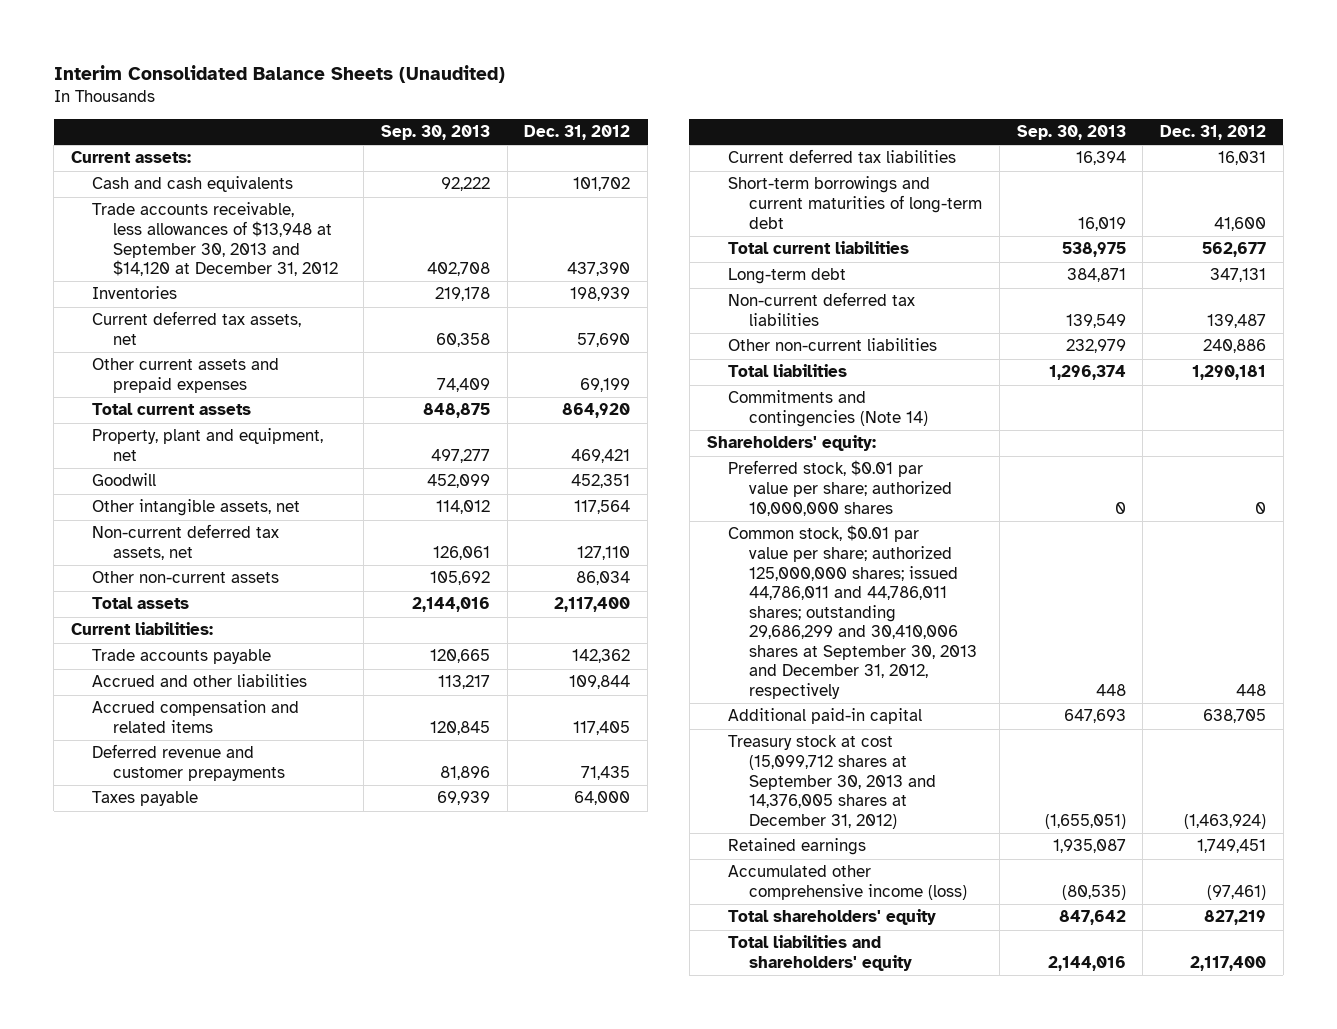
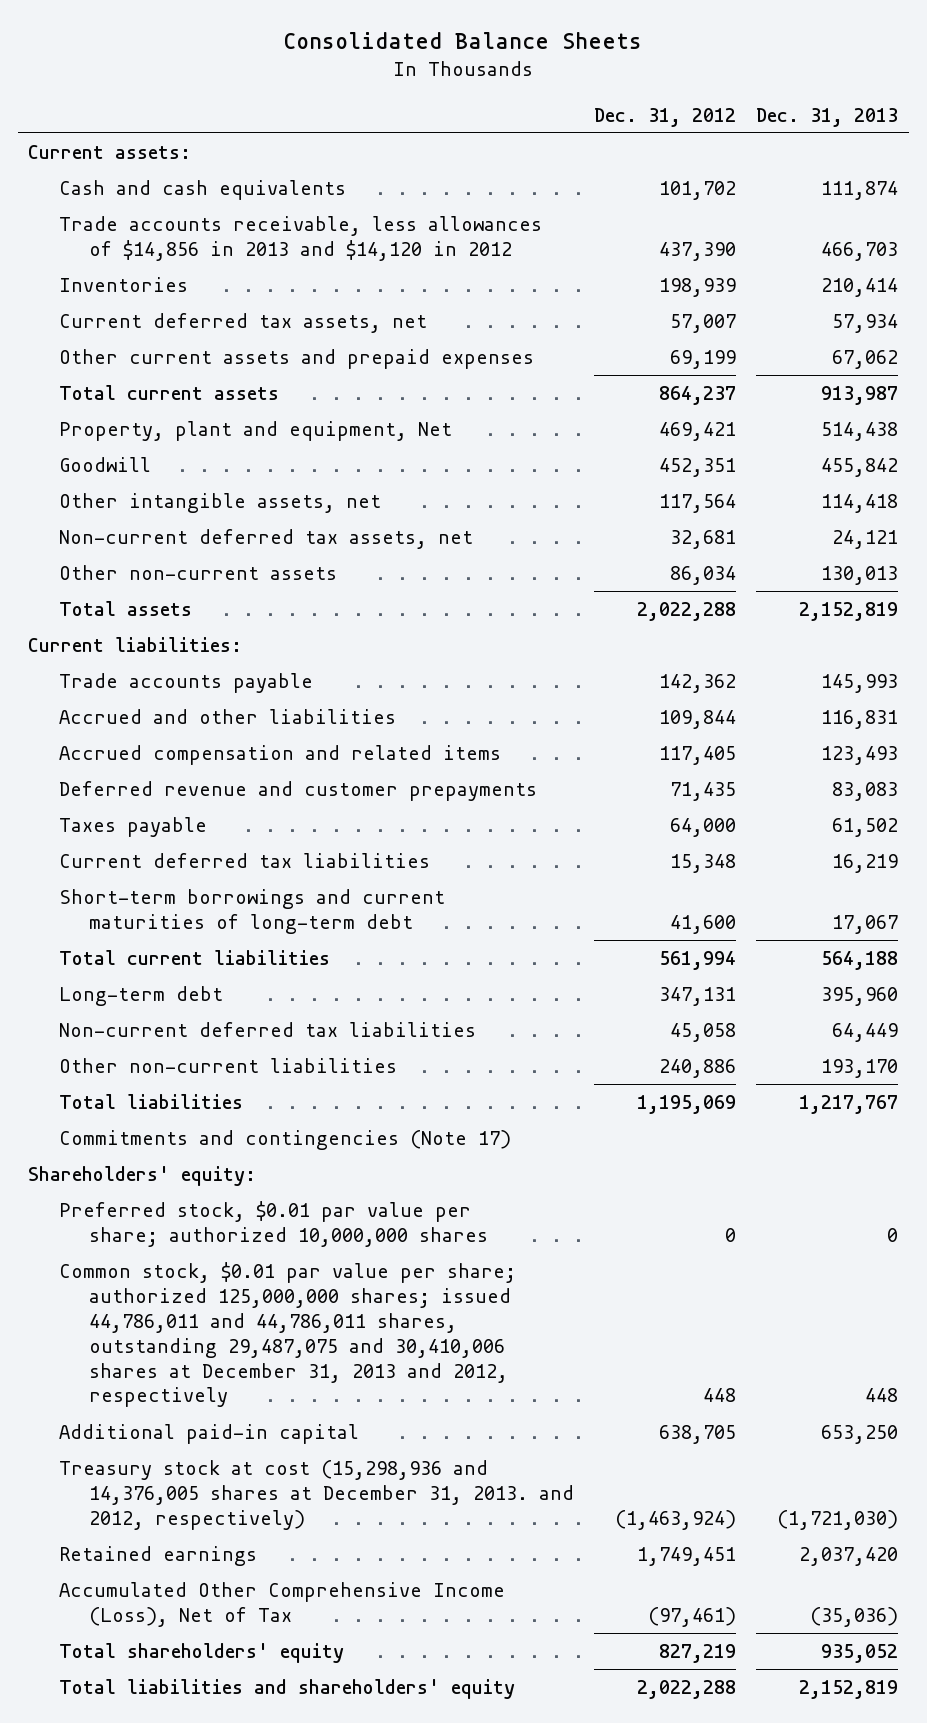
[53,64,505,83] Interim Consolidated Balance Sheets (Unaudited) -> [283,32,643,50] Consolidated Balance Sheets
[380,125,490,141] Sep. 30, 2013 -> none
none -> [756,107,899,127] Dec. 31, 2013
[92,202,339,277] Trade accounts receivable, less allowances of $13,948 at September 30, 2013 and $14,120 at December 31, 2012 -> [58,216,542,262] Trade accounts receivable, less allowances of $14,856 in 2013 and $14,120 in 2012
[577,333,631,348] 57,690 -> [670,314,737,334] 57,007
[562,403,631,419] 864,920 -> [659,386,737,406] 864,237
[92,428,324,462] Property, plant and equipment, net -> [58,421,452,442] Property, plant and equipment, Net
[577,546,631,561] 127,110 -> [670,530,737,550] 32,681
[554,597,631,613] 2,117,400 -> [637,602,737,622] 2,022,288
[1218,151,1267,166] 16,031 -> [670,854,737,874] 15,348
[1202,242,1267,258] 562,677 -> [659,951,737,971] 561,994
[1207,314,1267,329] 139,487 -> [670,1023,737,1043] 45,058
[1192,365,1267,381] 1,290,181 -> [637,1095,737,1115] 1,195,069
[727,390,929,428] Commitments and contingencies (Note 14) -> [58,1130,511,1151] Commitments and contingencies (Note 17)
[727,525,978,699] Common stock, $0.01 par value per share; authorized 125,000,000 shares; issued 44,786,011 and 44,786,011 shares; outstanding 29,686,299 and 30,410,006 shares at September 30, 2013 and December 31, 2012, respectively -> [58,1262,516,1408] Common stock, $0.01 par value per share; authorized 125,000,000 shares; issued 44,786,011 and 44,786,011 shares, outstanding 29,487,075 and 30,410,006 shares at December 31, 2013 and 2012, respectively
[727,735,937,829] Treasury stock at cost (15,099,712 shares at September 30, 2013 and 14,376,005 shares at December 31, 2012) -> [58,1460,574,1530] Treasury stock at cost (15,298,936 and 14,376,005 shares at December 31, 2013. and 2012, respectively)
[727,865,968,901] Accumulated other comprehensive income (loss) -> [58,1582,505,1628] Accumulated Other Comprehensive Income (Loss), Net of Tax
[1190,956,1267,972] 2,117,400 -> [637,1680,737,1700] 2,022,288

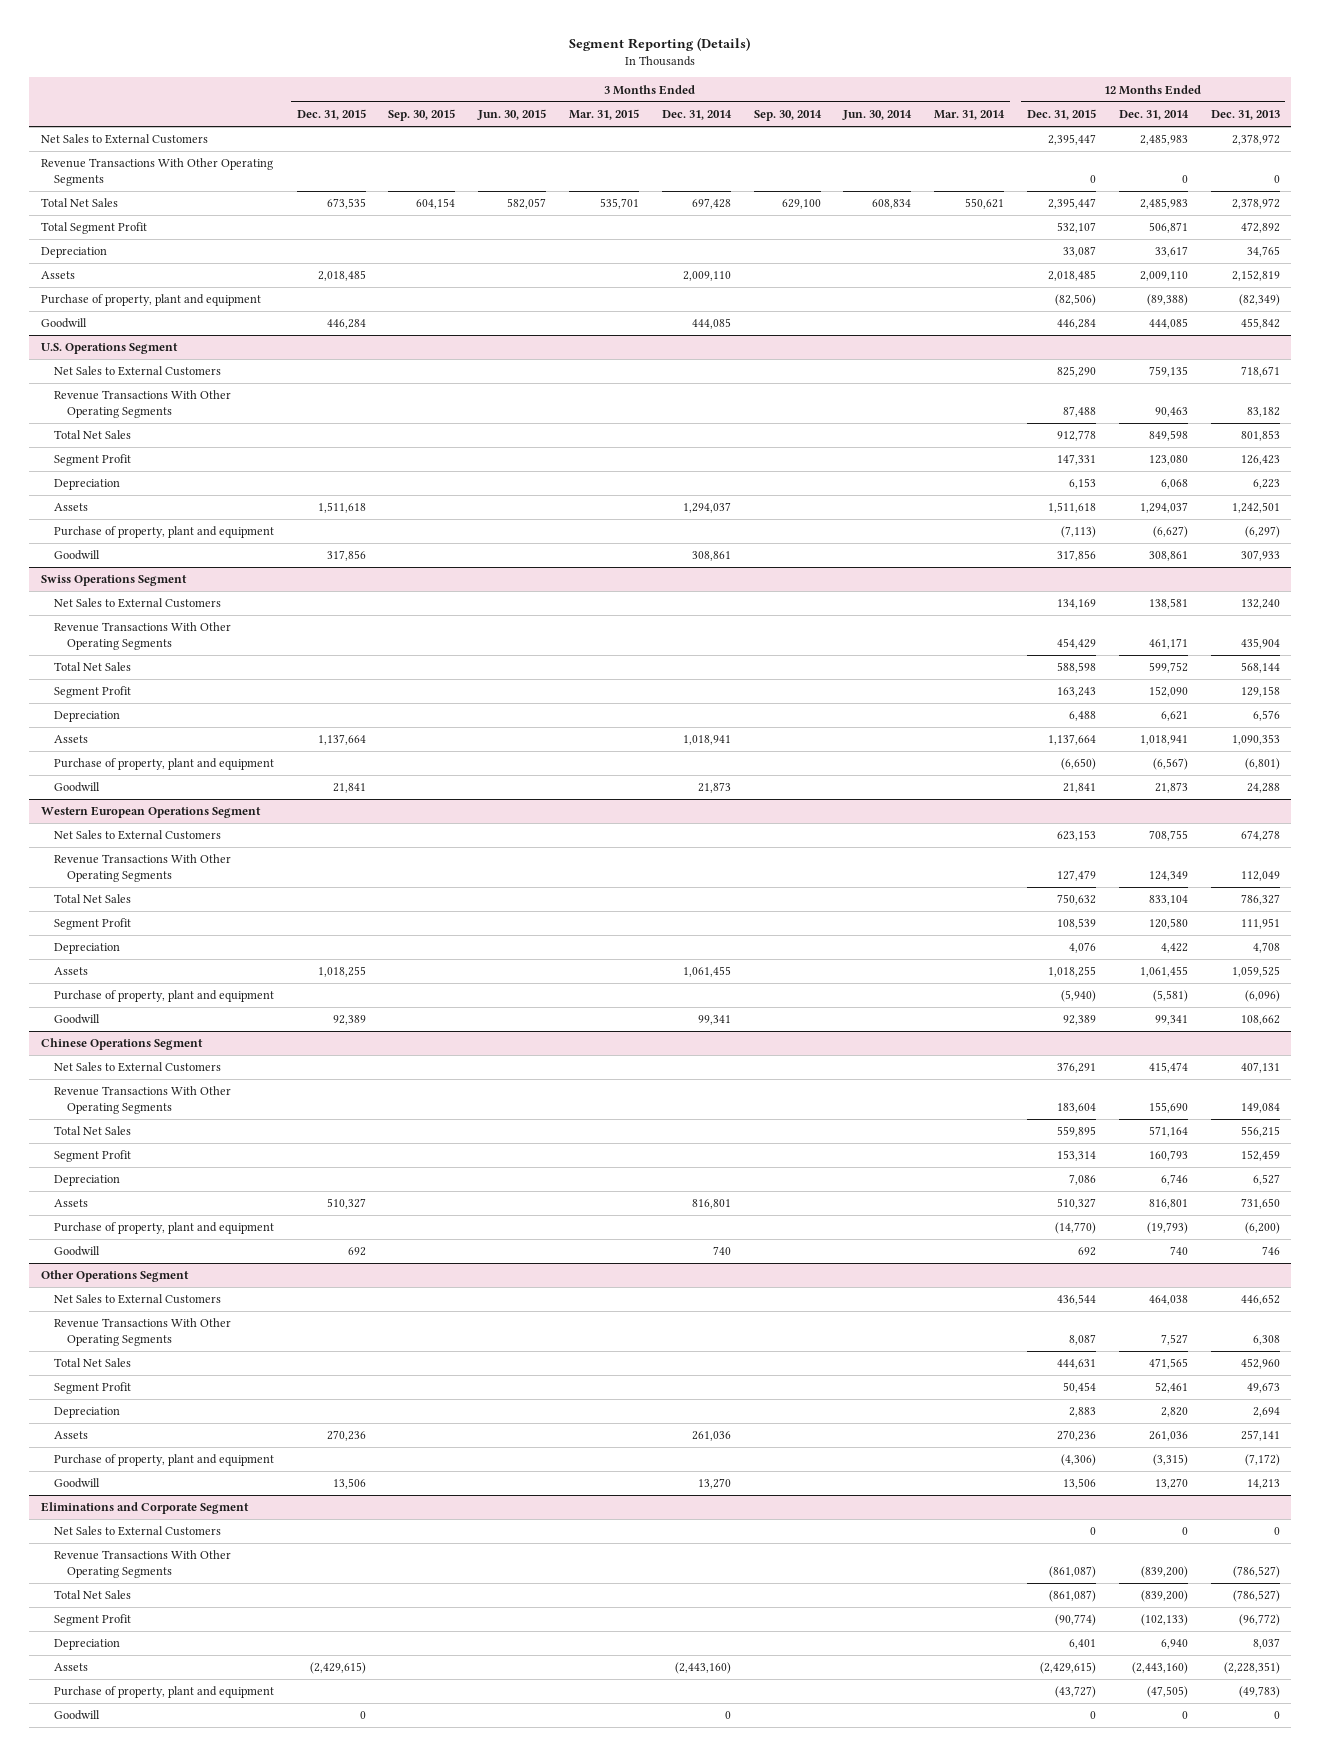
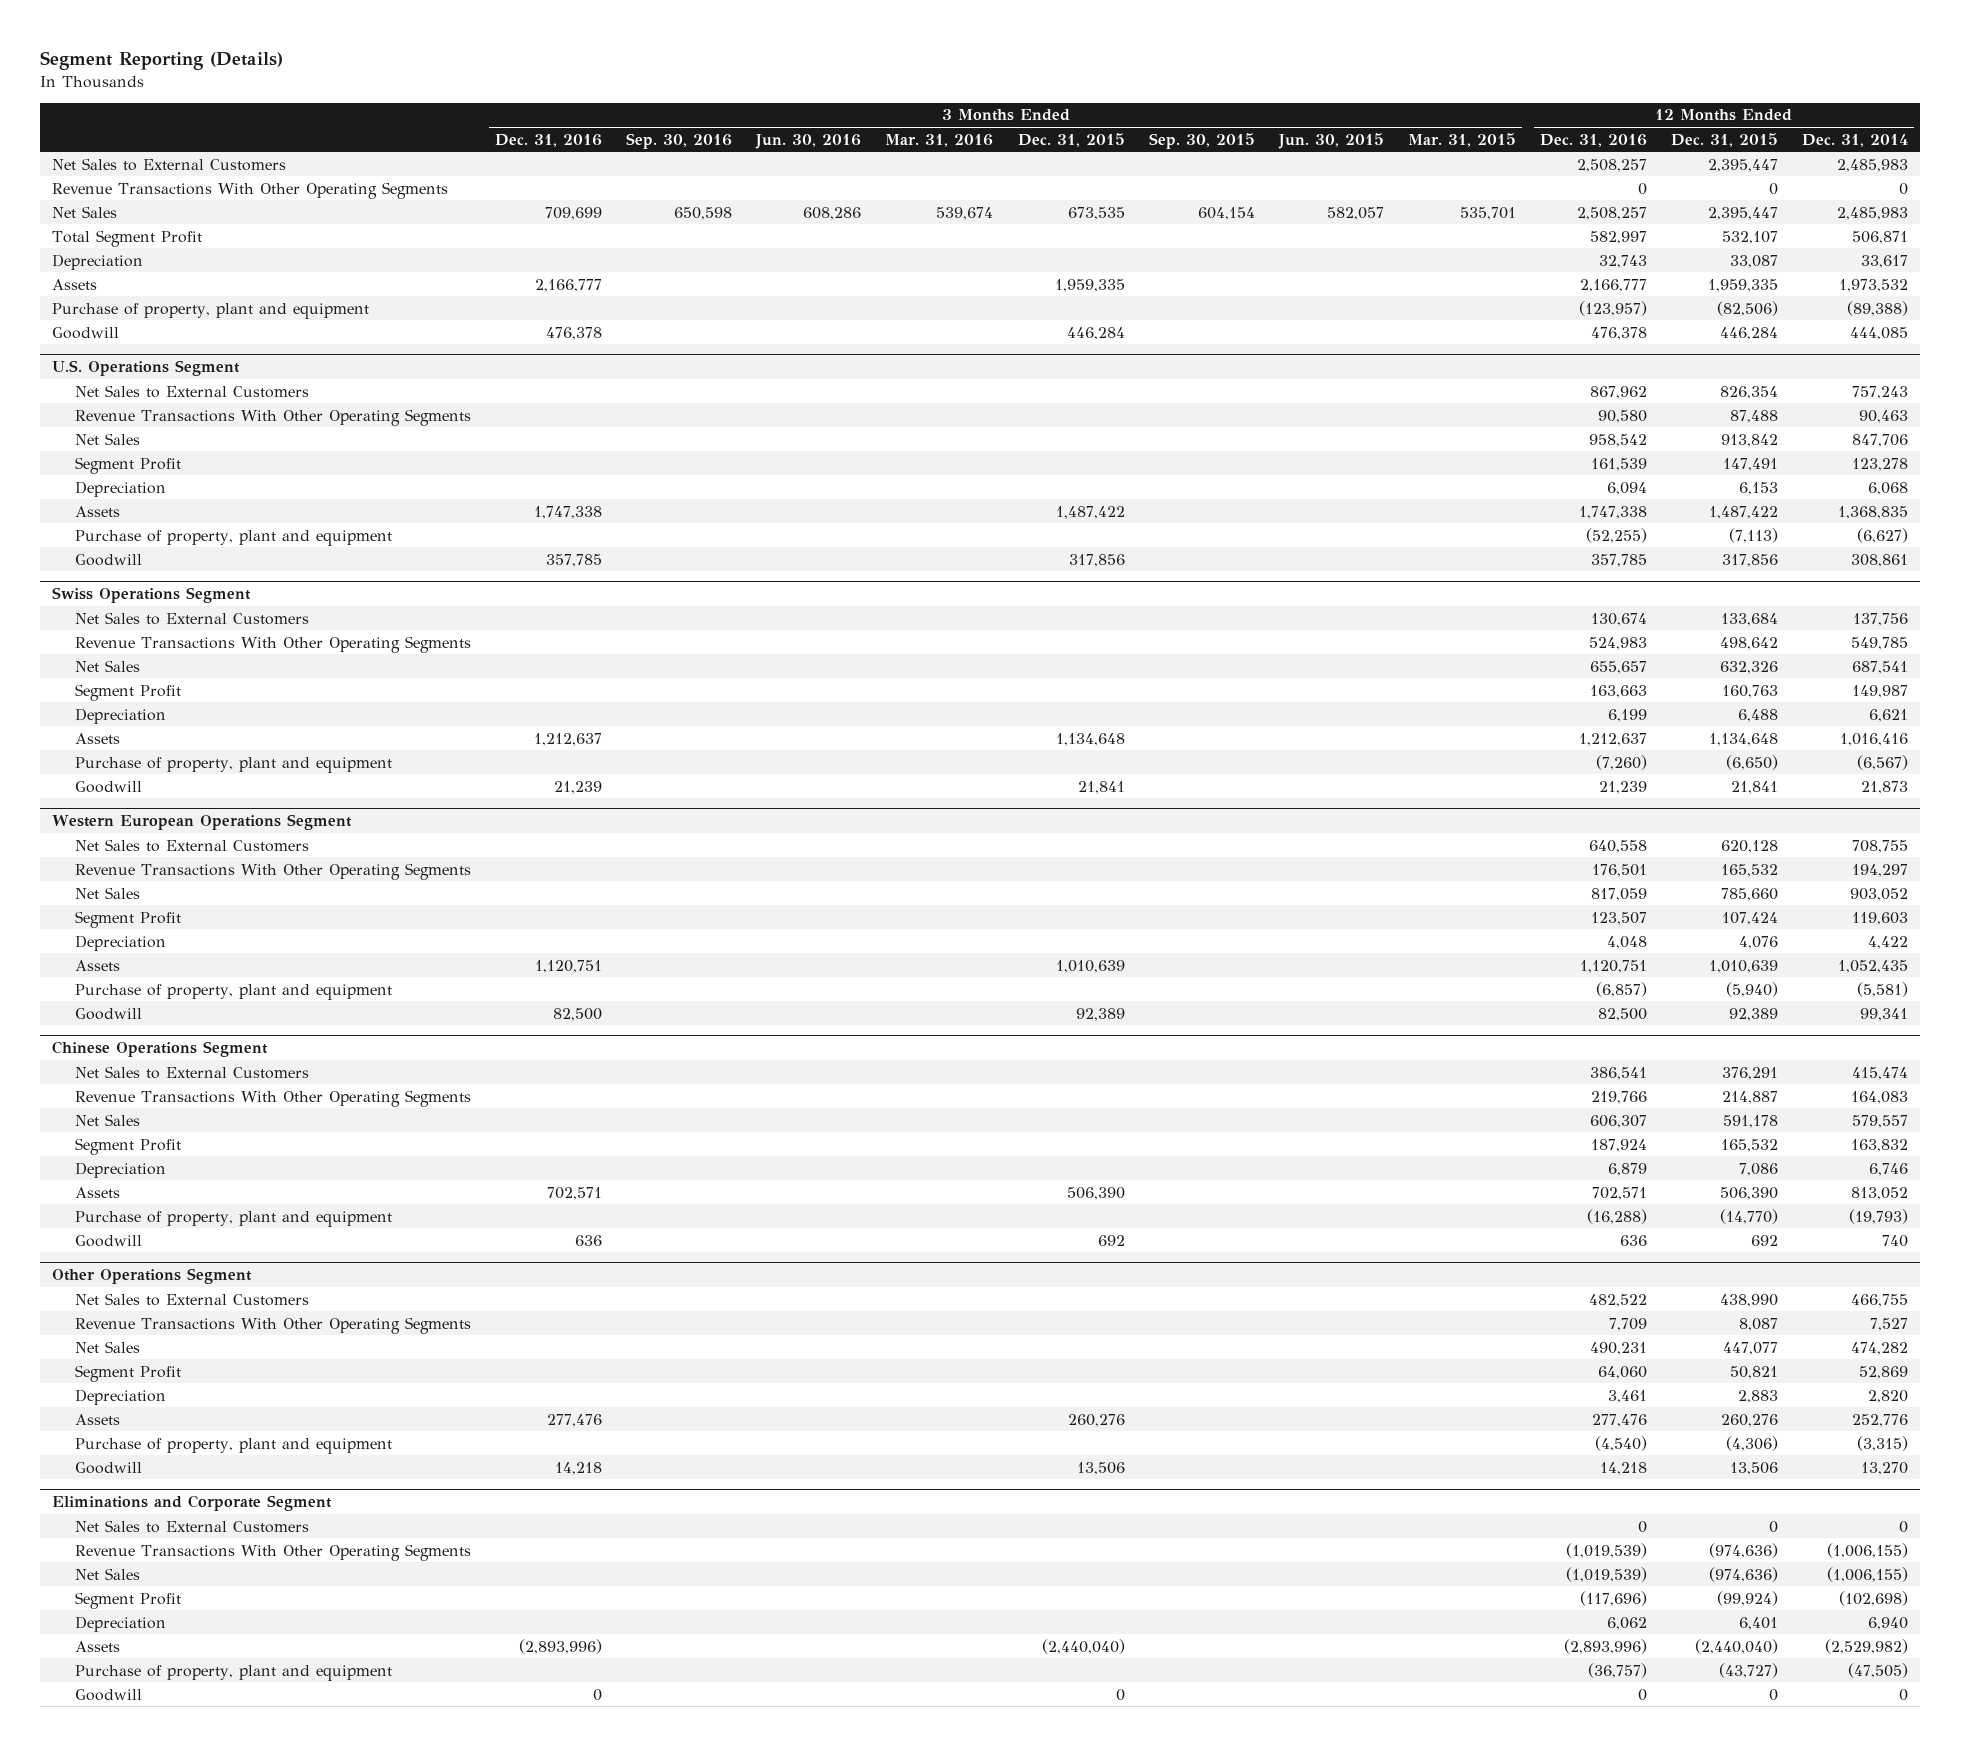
[661,109,732,120] Dec. 31, 2014 -> none
[753,109,822,121] Sep. 30, 2014 -> none
[842,109,913,120] Jun. 30, 2014 -> none
[934,109,1006,120] Mar. 31, 2014 -> none
[1210,109,1280,120] Dec. 31, 2013 -> none
none -> [495,133,603,147] Dec. 31, 2016
none -> [626,132,733,149] Sep. 30, 2016
none -> [755,133,862,149] Jun. 30, 2016
none -> [885,133,994,147] Mar. 31, 2016
none -> [1540,133,1648,147] Dec. 31, 2016
[40,198,118,208] Total Net Sales -> [52,205,118,218] Net Sales
[317,270,366,282] 2,018,485 -> [1054,278,1125,292] 1,959,335
[1048,270,1097,282] 2,018,485 -> [1708,278,1779,292] 1,959,335
[1139,271,1188,282] 2,009,110 -> [1839,278,1909,292] 1,973,532
[1057,366,1097,378] 825,290 -> [1720,385,1779,399] 826,354
[1148,366,1188,378] 759,135 -> [1852,385,1909,399] 757,243
[53,430,131,440] Total Net Sales -> [75,432,141,445] Net Sales
[1057,430,1097,442] 912,778 -> [1721,433,1779,447] 913,842
[1148,430,1188,442] 849,598 -> [1852,433,1909,447] 847,706
[1057,454,1097,466] 147,331 -> [1723,457,1779,471] 147,491
[1148,455,1188,466] 123,080 -> [1852,457,1909,471] 123,278
[317,502,366,514] 1,511,618 -> [1055,505,1125,519] 1,487,422
[1048,502,1097,514] 1,511,618 -> [1709,505,1779,519] 1,487,422
[1139,502,1188,514] 1,294,037 -> [1838,505,1909,519] 1,368,835
[1057,599,1097,610] 134,169 -> [1721,612,1779,626] 133,684
[1148,598,1188,610] 138,581 -> [1853,612,1909,626] 137,756
[1057,638,1097,650] 454,429 -> [1720,636,1779,650] 498,642
[1148,638,1188,650] 461,171 -> [1851,636,1909,650] 549,785
[53,662,131,672] Total Net Sales -> [75,659,141,672] Net Sales
[1057,662,1097,674] 588,598 -> [1720,660,1779,674] 632,326
[1148,662,1188,674] 599,752 -> [1852,660,1909,674] 687,541
[1057,687,1097,698] 163,243 -> [1722,684,1779,698] 160,763
[1148,686,1188,698] 152,090 -> [1852,684,1909,698] 149,987
[317,734,366,746] 1,137,664 -> [1055,732,1125,746] 1,134,648
[1048,734,1097,746] 1,137,664 -> [1709,732,1779,746] 1,134,648
[1139,735,1188,746] 1,018,941 -> [1840,732,1909,746] 1,016,416
[1057,830,1097,842] 623,153 -> [1721,839,1779,853] 620,128
[1057,870,1097,882] 127,479 -> [1721,863,1779,877] 165,532
[1148,871,1188,882] 124,349 -> [1852,863,1909,877] 194,297
[53,894,131,904] Total Net Sales -> [75,886,141,899] Net Sales
[1057,894,1097,906] 750,632 -> [1721,887,1779,901] 785,660
[1148,895,1188,906] 833,104 -> [1850,887,1909,901] 903,052
[1057,918,1097,930] 108,539 -> [1722,911,1779,925] 107,424
[1148,918,1188,930] 120,580 -> [1852,911,1909,925] 119,603
[317,966,366,978] 1,018,255 -> [1055,959,1125,973] 1,010,639
[1048,966,1097,978] 1,018,255 -> [1709,959,1779,973] 1,010,639
[1139,966,1188,978] 1,061,455 -> [1838,959,1909,973] 1,052,435
[1057,1103,1097,1114] 183,604 -> [1722,1090,1779,1104] 214,887
[1148,1102,1188,1114] 155,690 -> [1851,1090,1909,1104] 164,083
[53,1126,131,1136] Total Net Sales -> [75,1113,141,1126] Net Sales
[1057,1126,1097,1138] 559,895 -> [1723,1114,1779,1128] 591,178
[1148,1126,1188,1138] 571,164 -> [1852,1114,1909,1128] 579,557
[1057,1150,1097,1162] 153,314 -> [1721,1138,1779,1152] 165,532
[1148,1150,1188,1162] 160,793 -> [1851,1138,1909,1152] 163,832
[326,1198,366,1210] 510,327 -> [1066,1186,1125,1200] 506,390
[1057,1198,1097,1210] 510,327 -> [1720,1186,1779,1200] 506,390
[1148,1199,1188,1210] 816,801 -> [1851,1186,1909,1200] 813,052
[1057,1294,1097,1306] 436,544 -> [1720,1293,1779,1307] 438,990
[1148,1295,1188,1306] 464,038 -> [1851,1293,1909,1307] 466,755
[53,1358,131,1368] Total Net Sales -> [75,1340,141,1353] Net Sales
[1057,1359,1097,1370] 444,631 -> [1723,1341,1779,1355] 447,077
[1148,1358,1188,1370] 471,565 -> [1851,1341,1909,1355] 474,282
[1063,1382,1097,1394] 50,454 -> [1730,1365,1779,1379] 50,821
[1154,1382,1188,1394] 52,461 -> [1859,1365,1909,1379] 52,869
[326,1430,366,1442] 270,236 -> [1067,1413,1125,1427] 260,276
[1057,1430,1097,1442] 270,236 -> [1721,1413,1779,1427] 260,276
[1148,1431,1188,1442] 261,036 -> [1852,1413,1909,1427] 252,776
[1049,1566,1097,1579] (861,087) -> [1709,1542,1779,1558] (974,636)
[1140,1566,1188,1579] (839,200) -> [1827,1542,1909,1558] (1,006,155)
[53,1590,131,1600] Total Net Sales -> [75,1567,141,1580] Net Sales
[1049,1590,1097,1603] (861,087) -> [1709,1566,1779,1582] (974,636)
[1140,1590,1188,1603] (839,200) -> [1827,1566,1909,1582] (1,006,155)
[1055,1614,1097,1627] (90,774) -> [1717,1590,1779,1606] (99,924)
[1140,1614,1188,1627] (102,133) -> [1839,1590,1909,1606] (102,698)
[309,1662,366,1675] (2,429,615) -> [1041,1638,1125,1654] (2,440,040)
[1040,1662,1097,1675] (2,429,615) -> [1695,1638,1779,1654] (2,440,040)
[1131,1662,1188,1675] (2,443,160) -> [1825,1638,1909,1654] (2,529,982)

